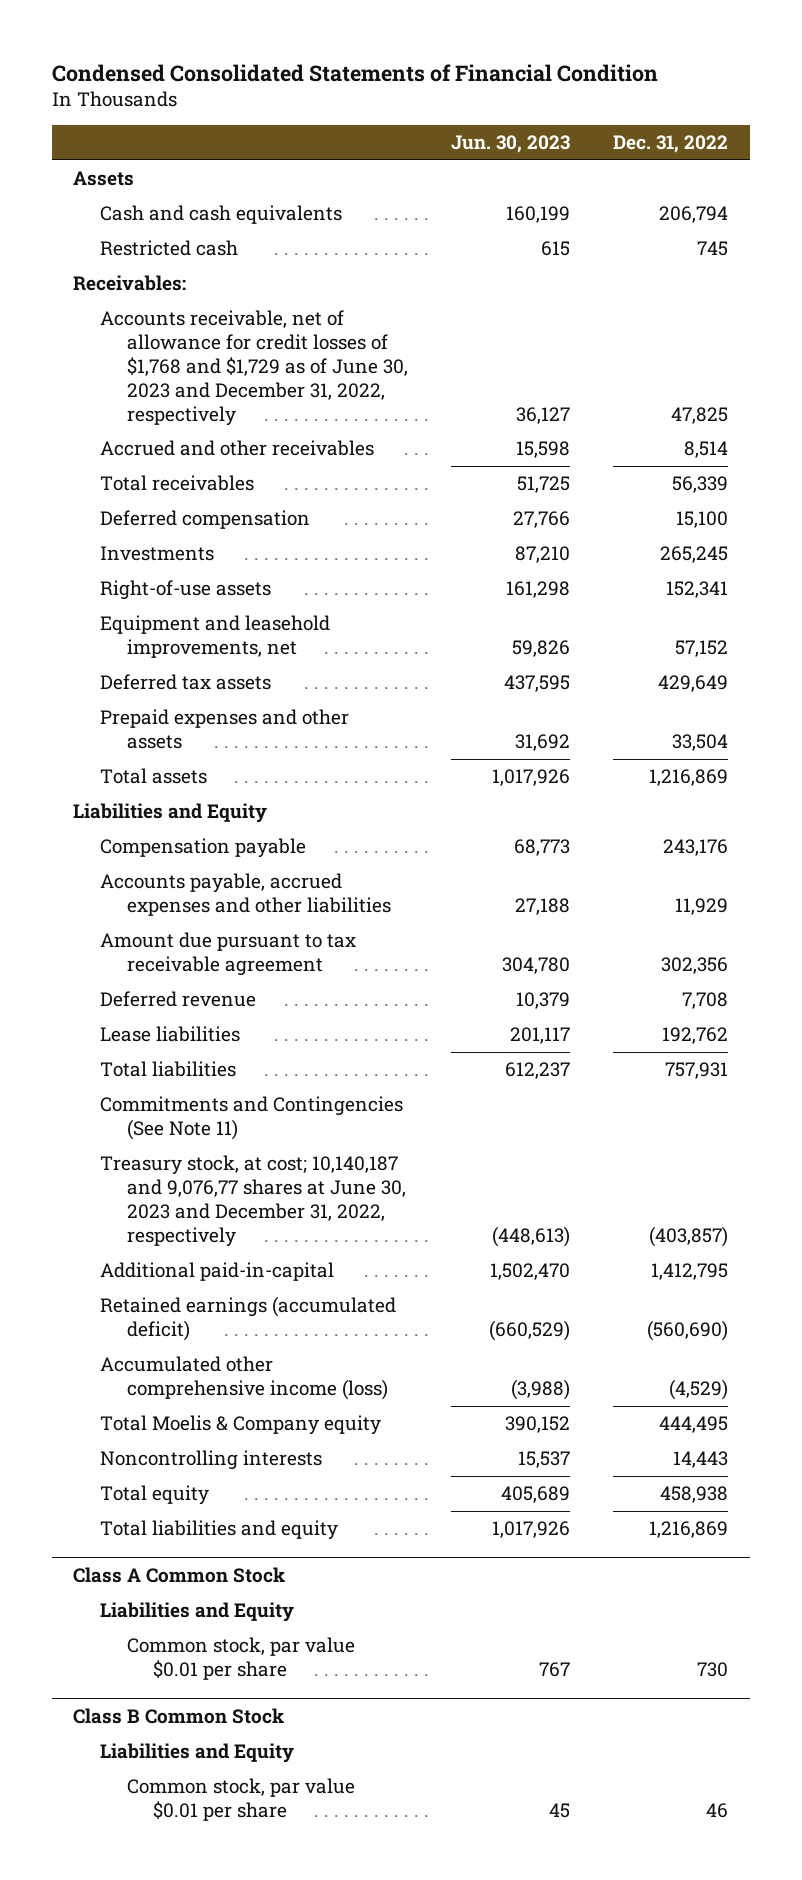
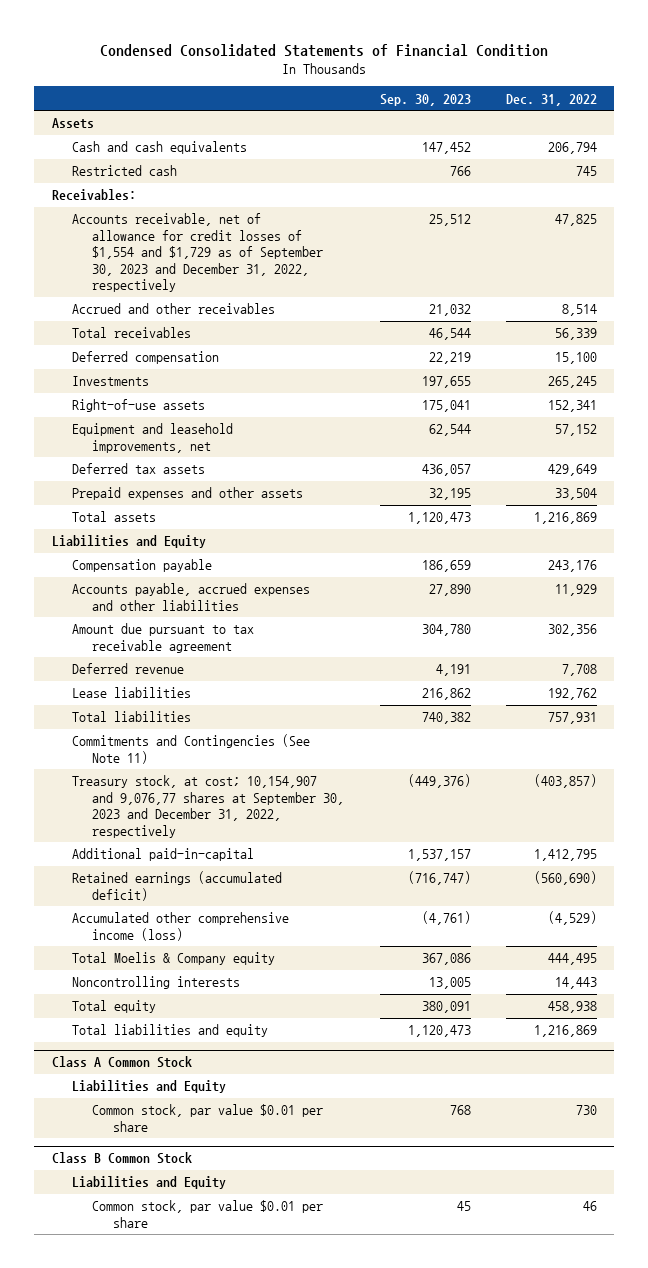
[450,135,570,154] Jun. 30, 2023 -> none
none -> [379,93,471,106] Sep. 30, 2023
[100,310,408,426] Accounts receivable, net of allowance for credit losses of $1,768 and $1,729 as of June 30, 2023 and December 31, 2022, respectively -> [71,213,324,293] Accounts receivable, net of allowance for credit losses of $1,554 and $1,729 as of September 30, 2023 and December 31, 2022, respectively
[100,1155,406,1247] Treasury stock, at cost; 10,140,187 and 9,076,77 shares at June 30, 2023 and December 31, 2022, respectively -> [71,775,345,838] Treasury stock, at cost; 10,154,907 and 9,076,77 shares at September 30, 2023 and December 31, 2022, respectively

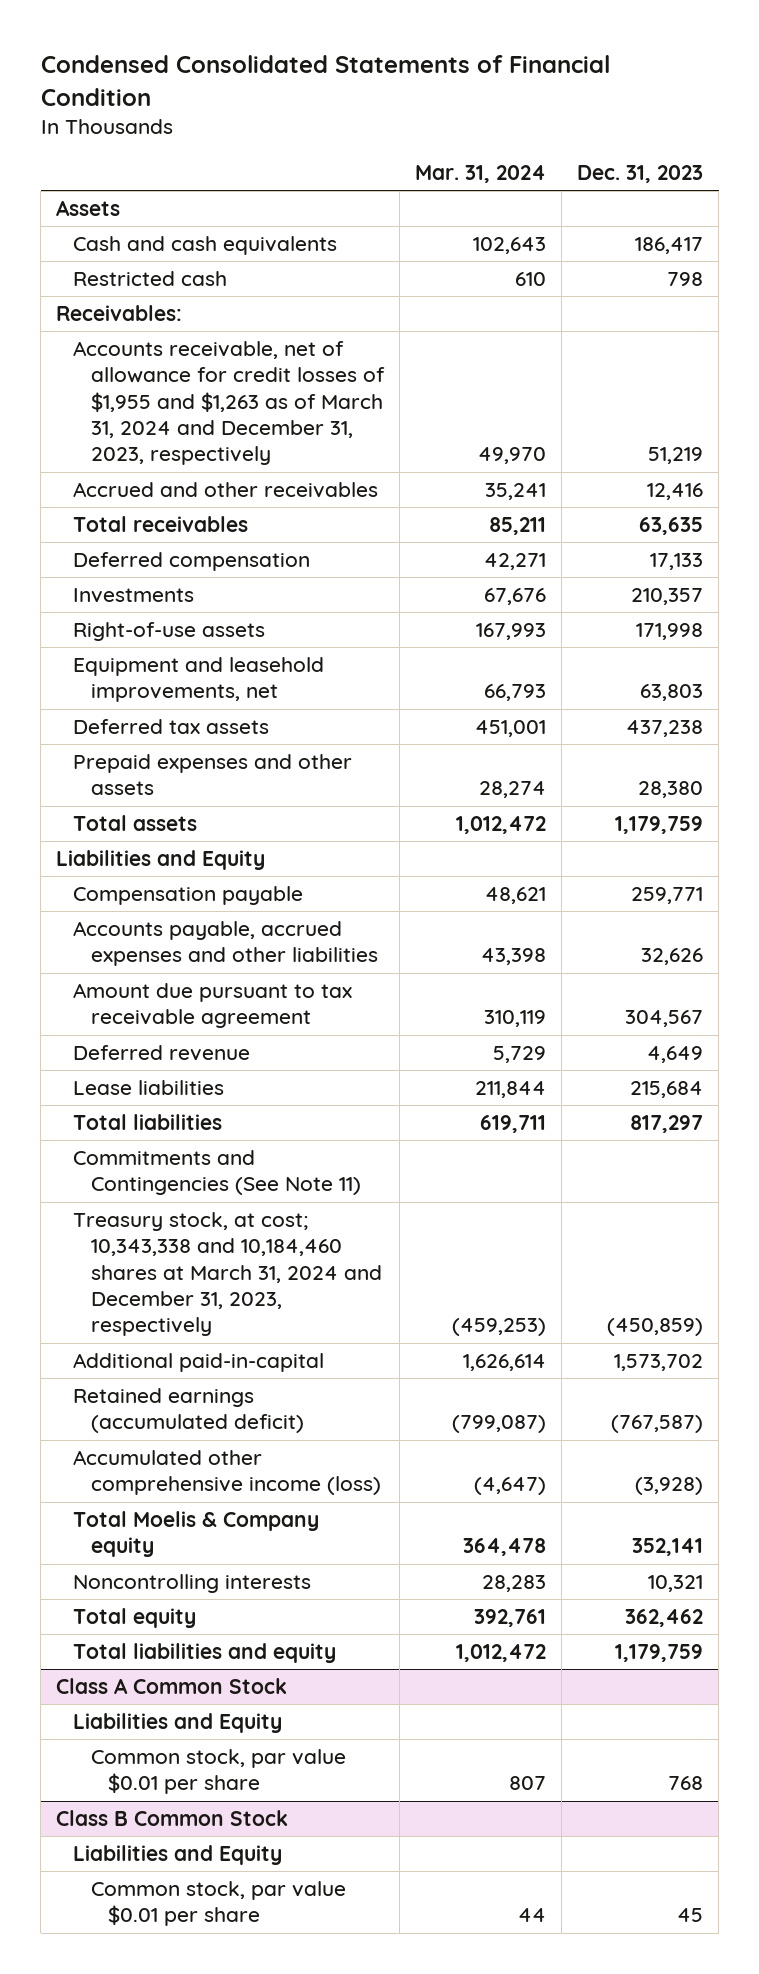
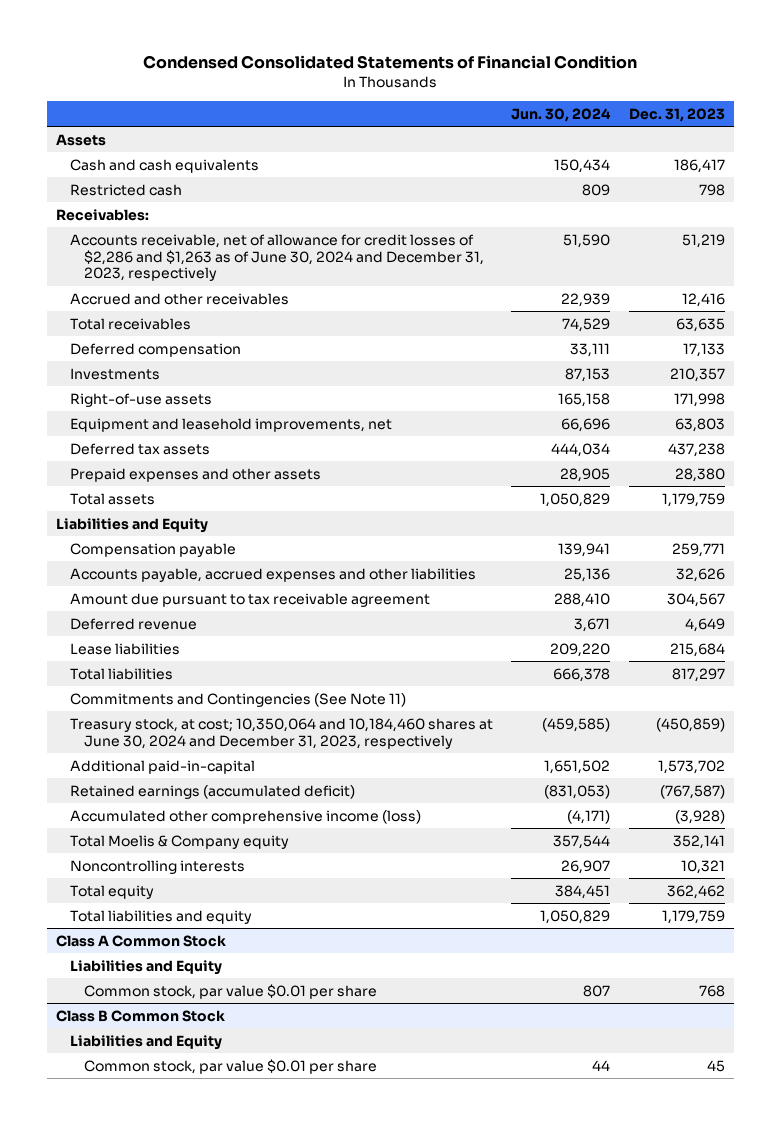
[414,165,546,184] Mar. 31, 2024 -> none
none -> [511,107,612,122] Jun. 30, 2024
[73,341,385,466] Accounts receivable, net of allowance for credit losses of $1,955 and $1,263 as of March 31, 2024 and December 31, 2023, respectively -> [70,233,485,282] Accounts receivable, net of allowance for credit losses of $2,286 and $1,263 as of June 30, 2024 and December 31, 2023, respectively
[73,1212,382,1337] Treasury stock, at cost; 10,343,338 and 10,184,460 shares at March 31, 2024 and December 31, 2023, respectively -> [70,717,494,749] Treasury stock, at cost; 10,350,064 and 10,184,460 shares at June 30, 2024 and December 31, 2023, respectively

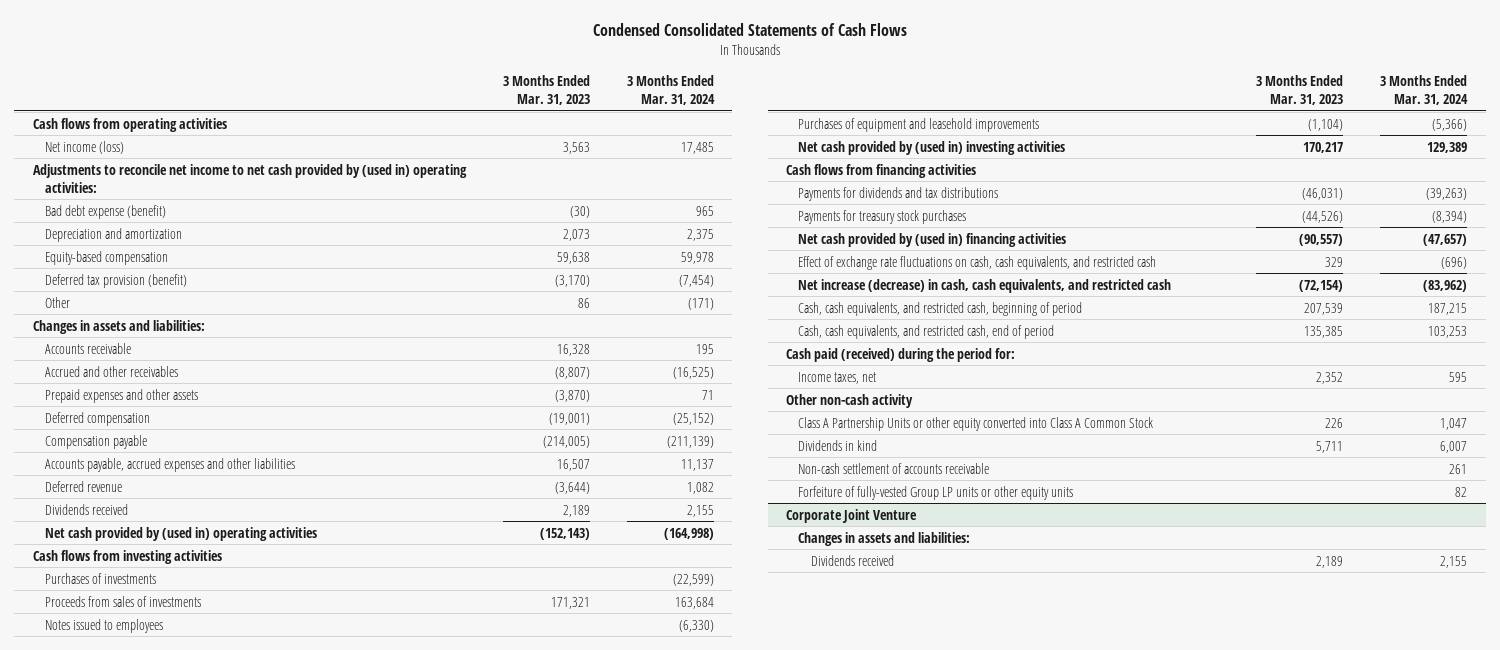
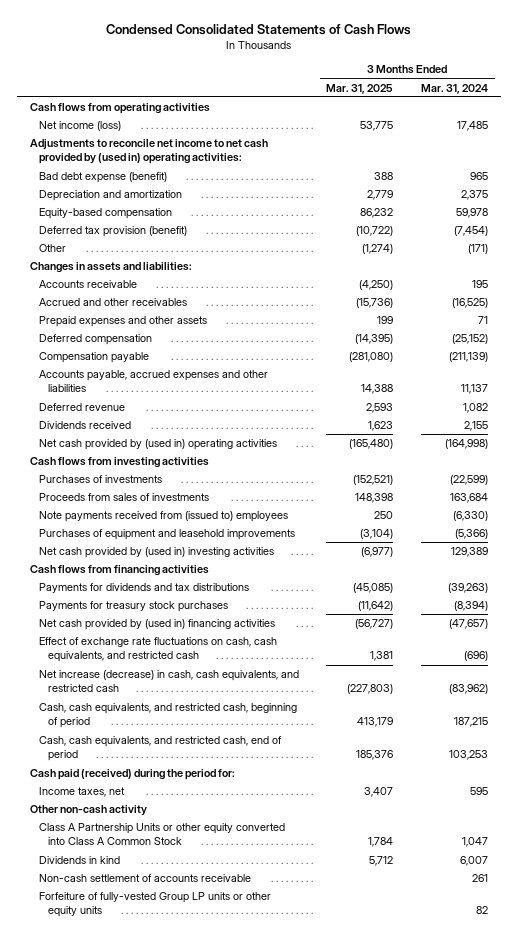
[502,74,590,105] 3 Months Ended Mar. 31, 2023 -> none
none -> [326,83,394,94] Mar. 31, 2025
[44,618,163,633] Notes issued to employees -> [39,511,289,523] Note payments received from (issued to) employees
[786,508,918,523] Corporate Joint Venture -> none
[798,531,971,546] Changes in assets and liabilities: -> none
[810,554,894,566] Dividends received -> none

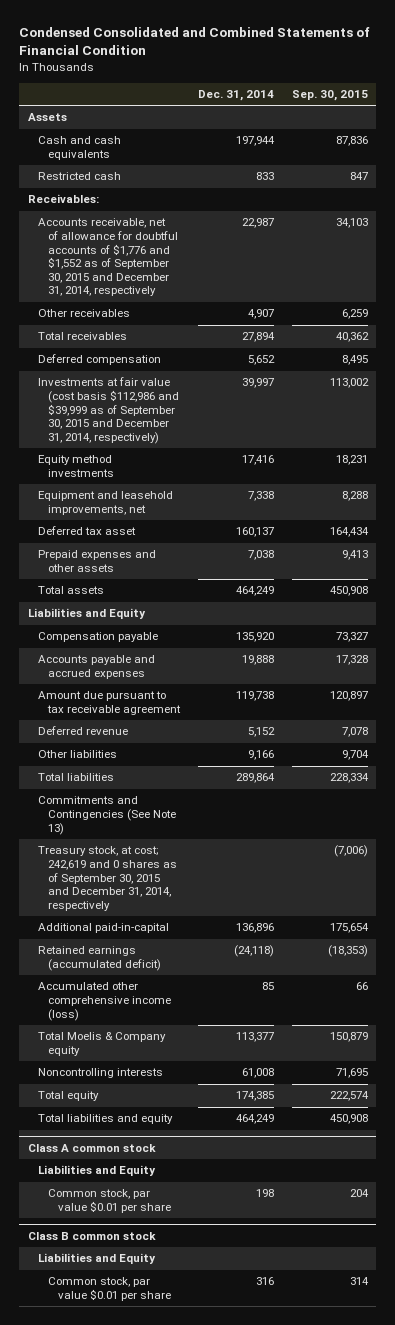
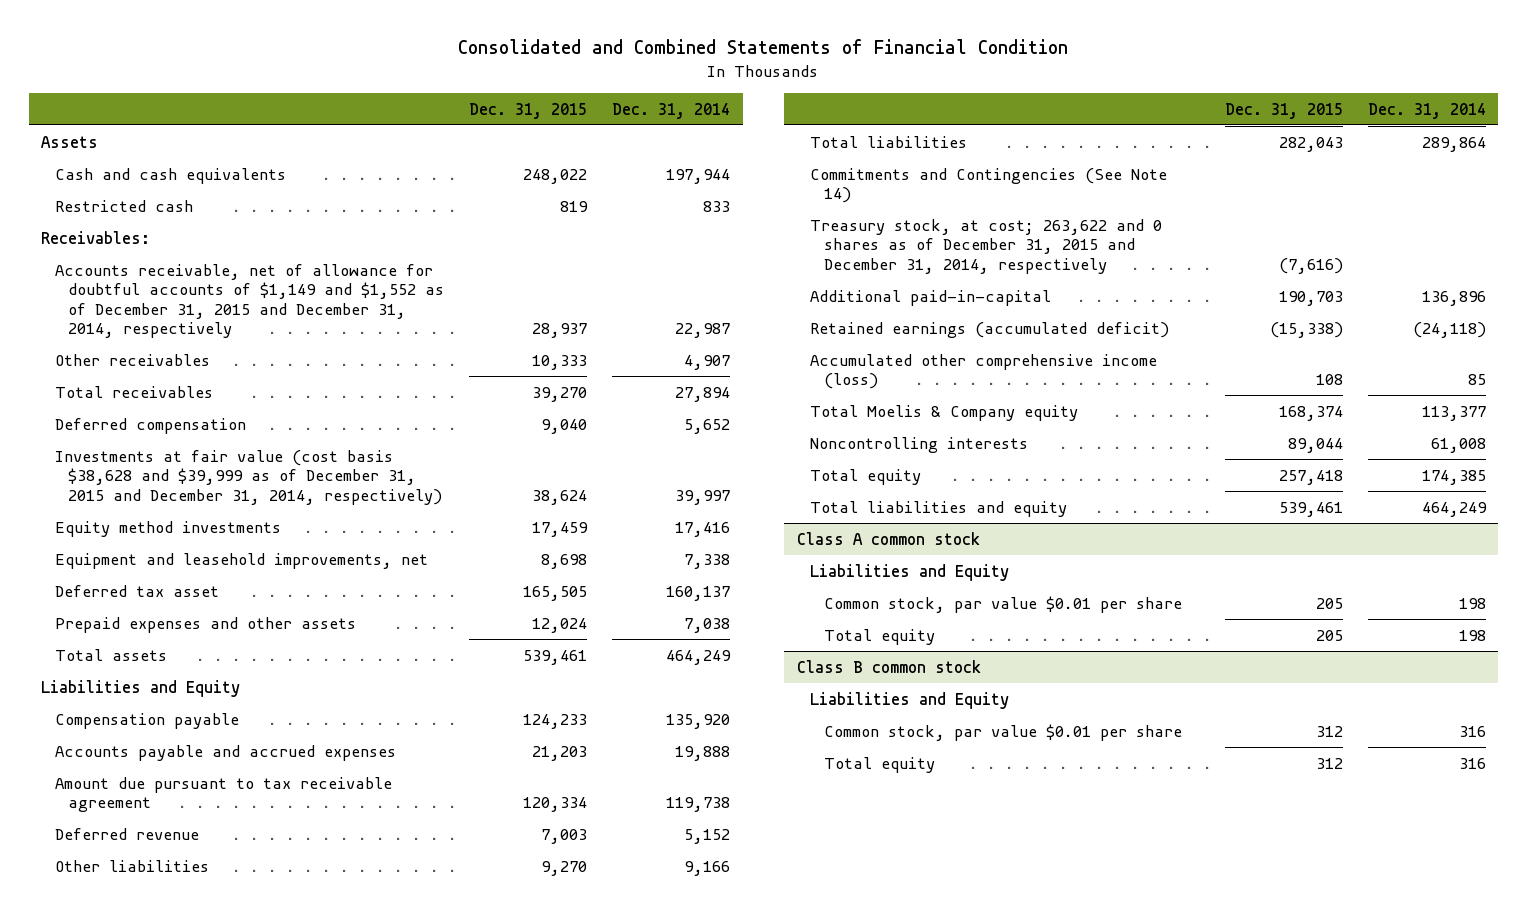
[19,27,371,56] Condensed Consolidated and Combined Statements of Financial Condition -> [458,39,1069,55] Consolidated and Combined Statements of Financial Condition
[291,90,368,102] Sep. 30, 2015 -> none
none -> [469,102,588,119] Dec. 31, 2015
[38,218,179,297] Accounts receivable, net of allowance for doubtful accounts of $1,776 and $1,552 as of September 30, 2015 and December 31, 2014, respectively -> [54,263,445,339] Accounts receivable, net of allowance for doubtful accounts of $1,149 and $1,552 as of December 31, 2015 and December 31, 2014, respectively
[38,377,180,444] Investments at fair value (cost basis $112,986 and $39,999 as of September 30, 2015 and December 31, 2014, respectively) -> [54,449,443,505] Investments at fair value (cost basis $38,628 and $39,999 as of December 31, 2015 and December 31, 2014, respectively)
[38,796,177,835] Commitments and Contingencies (See Note 13) -> [810,167,1168,204] Commitments and Contingencies (See Note 14)
[38,846,178,911] Treasury stock, at cost; 242,619 and 0 shares as of September 30, 2015 and December 31, 2014, respectively -> [810,218,1163,274] Treasury stock, at cost; 263,622 and 0 shares as of December 31, 2015 and December 31, 2014, respectively
none -> [823,628,935,645] Total equity
none -> [823,756,935,773] Total equity

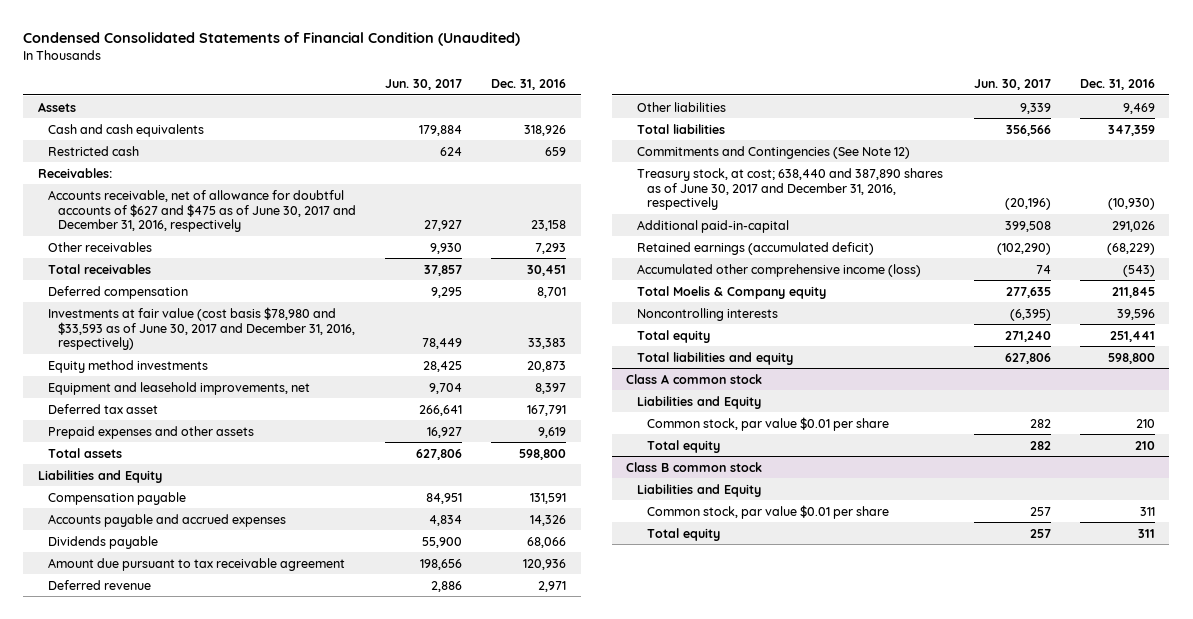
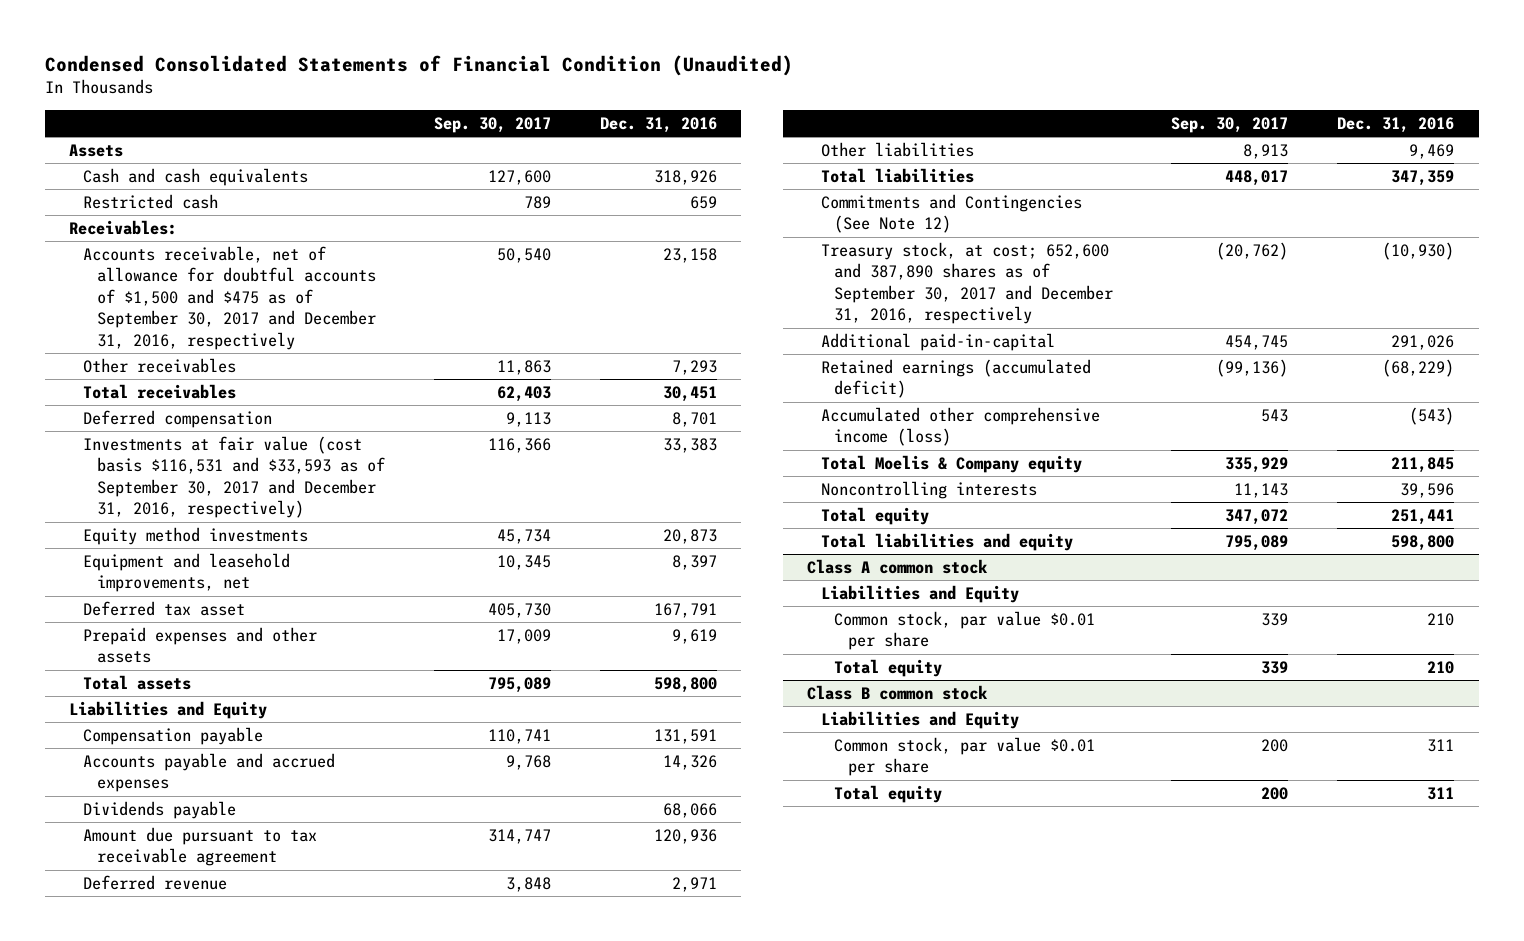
[385,78,463,90] Jun. 30, 2017 -> none
none -> [433,116,551,133] Sep. 30, 2017
[47,189,357,233] Accounts receivable, net of allowance for doubtful accounts of $627 and $475 as of June 30, 2017 and December 31, 2016, respectively -> [82,246,376,350] Accounts receivable, net of allowance for doubtful accounts of $1,500 and $475 as of September 30, 2017 and December 31, 2016, respectively
[47,306,356,351] Investments at fair value (cost basis $78,980 and $33,593 as of June 30, 2017 and December 31, 2016, respectively) -> [82,436,385,519] Investments at fair value (cost basis $116,531 and $33,593 as of September 30, 2017 and December 31, 2016, respectively)
[636,167,943,211] Treasury stock, at cost; 638,440 and 387,890 shares as of June 30, 2017 and December 31, 2016, respectively -> [820,242,1114,325] Treasury stock, at cost; 652,600 and 387,890 shares as of September 30, 2017 and December 31, 2016, respectively

